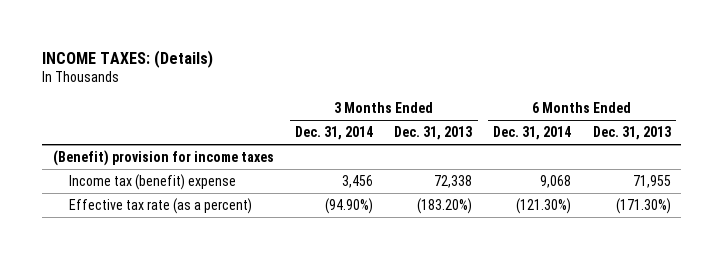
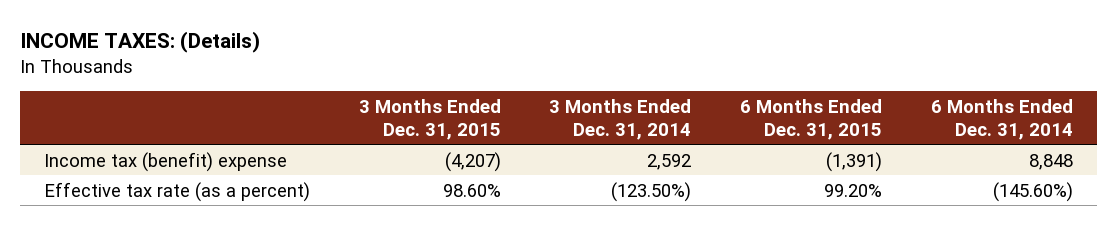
[394,126,473,141] Dec. 31, 2013 -> none
[592,126,671,141] Dec. 31, 2013 -> none
none -> [358,99,501,140] 3 Months Ended Dec. 31, 2015
none -> [739,99,882,140] 6 Months Ended Dec. 31, 2015
[52,149,274,166] (Benefit) provision for income taxes -> none
[341,174,373,188] 3,456 -> [647,153,692,170] 2,592
[540,174,572,188] 9,068 -> [1028,153,1073,170] 8,848
[324,197,373,214] (94.90%) -> [611,181,692,202] (123.50%)
[516,197,572,214] (121.30%) -> [992,181,1073,202] (145.60%)

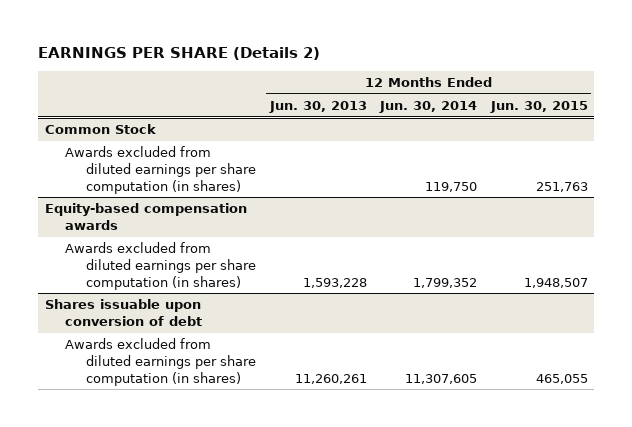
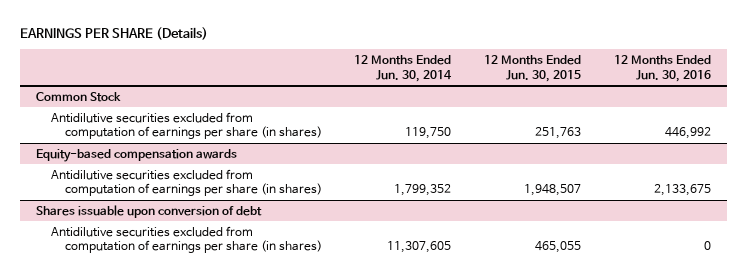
[37,47,320,61] EARNINGS PER SHARE (Details 2) -> [20,26,209,40] EARNINGS PER SHARE (Details)
[268,101,367,114] Jun. 30, 2013 -> none
none -> [614,55,712,82] 12 Months Ended Jun. 30, 2016
[65,146,257,194] Awards excluded from diluted earnings per share computation (in shares) -> [50,111,322,140] Antidilutive securities excluded from computation of earnings per share (in shares)
[65,242,257,290] Awards excluded from diluted earnings per share computation (in shares) -> [50,168,322,197] Antidilutive securities excluded from computation of earnings per share (in shares)
[65,338,257,386] Awards excluded from diluted earnings per share computation (in shares) -> [50,225,322,254] Antidilutive securities excluded from computation of earnings per share (in shares)

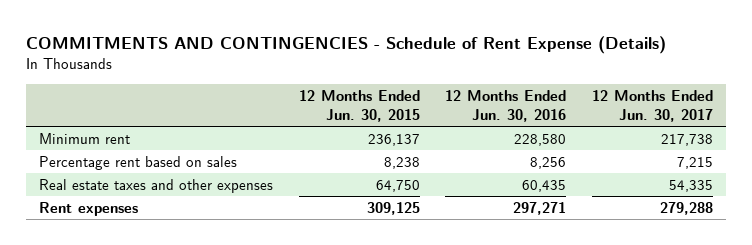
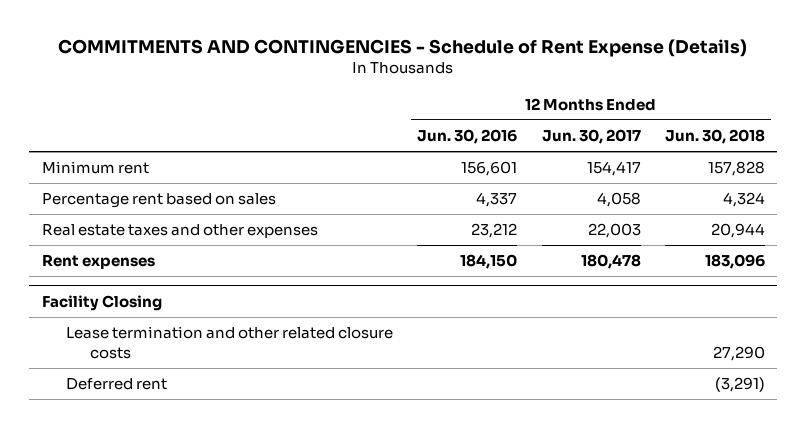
[298,90,420,122] 12 Months Ended Jun. 30, 2015 -> none
none -> [665,128,766,144] Jun. 30, 2018
[514,133,567,146] 228,580 -> [461,161,518,177] 156,601
[661,133,714,146] 217,738 -> [586,161,641,177] 154,417
[530,156,567,169] 8,256 -> [476,192,518,208] 4,337
[677,156,714,169] 7,215 -> [596,192,641,208] 4,058
[522,179,567,192] 60,435 -> [471,223,518,239] 23,212
[669,179,714,192] 54,335 -> [587,223,641,239] 22,003
[513,201,567,215] 297,271 -> [460,254,518,270] 184,150
[660,201,714,215] 279,288 -> [580,254,641,270] 180,478
none -> [41,294,162,311] Facility Closing
none -> [65,326,393,359] Lease termination and other related closure costs
none -> [65,378,167,391] Deferred rent

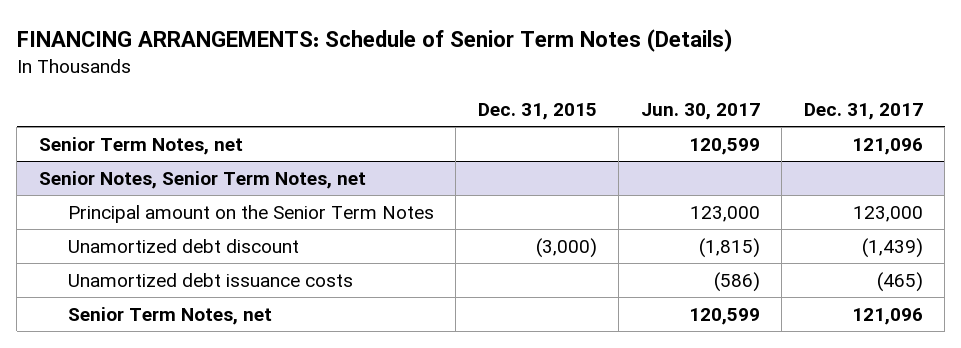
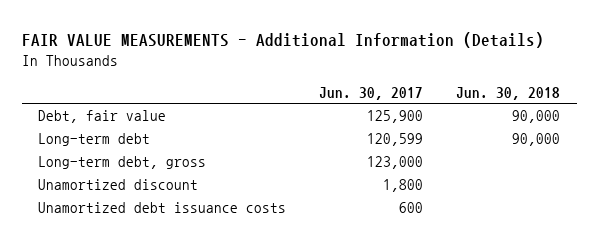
[16,28,733,52] FINANCING ARRANGEMENTS: Schedule of Senior Term Notes (Details) -> [21,32,544,49] FAIR VALUE MEASUREMENTS - Additional Information (Details)
[477,102,597,120] Dec. 31, 2015 -> none
[803,102,923,120] Dec. 31, 2017 -> none
none -> [456,86,561,100] Jun. 30, 2018
[38,170,366,189] Senior Notes, Senior Term Notes, net -> none
[67,306,272,325] Senior Term Notes, net -> none
none -> [38,110,167,124] Debt, fair value
[38,136,243,155] Senior Term Notes, net -> [38,133,151,147] Long-term debt
[67,204,434,223] Principal amount on the Senior Term Notes -> [38,156,207,170] Long-term debt, gross
[67,238,299,253] Unamortized debt discount -> [38,179,199,191] Unamortized discount
[698,237,760,258] (1,815) -> [383,179,424,193] 1,800
[713,271,760,292] (586) -> [399,202,424,214] 600

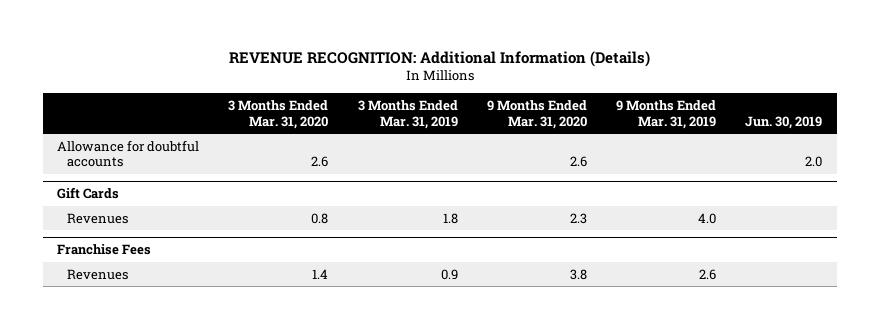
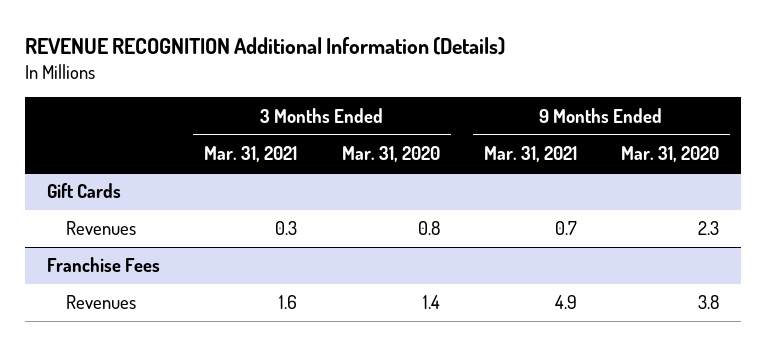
[228,50,650,67] REVENUE RECOGNITION: Additional Information (Details) -> [25,36,506,55] REVENUE RECOGNITION Additional Information (Details)
[357,100,458,129] 3 Months Ended Mar. 31, 2019 -> none
[616,100,717,129] 9 Months Ended Mar. 31, 2019 -> none
[745,115,823,129] Jun. 30, 2019 -> none
none -> [204,146,298,163] Mar. 31, 2021
none -> [483,146,577,163] Mar. 31, 2021
[57,139,200,168] Allowance for doubtful accounts -> none

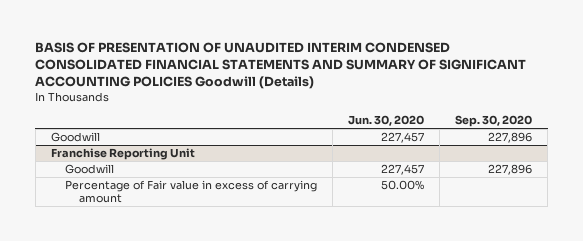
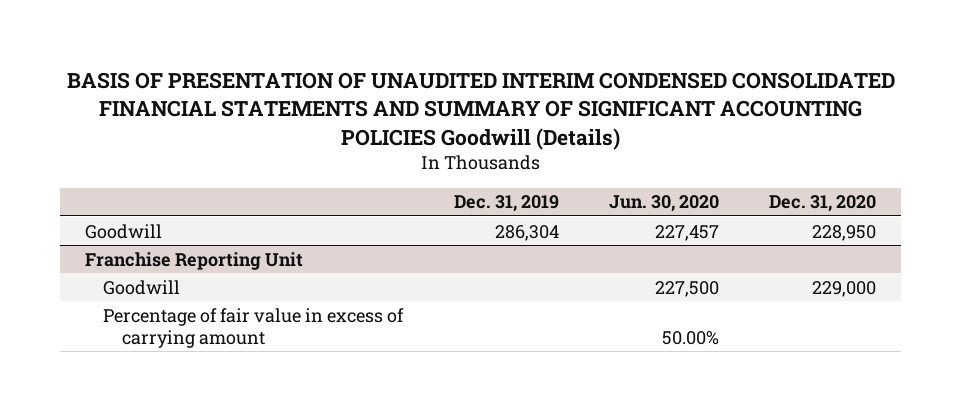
[455,115,533,128] Sep. 30, 2020 -> none
none -> [453,195,559,213] Dec. 31, 2019
none -> [769,195,877,213] Dec. 31, 2020
[381,164,425,176] 227,457 -> [654,280,719,297] 227,500
[64,180,317,204] Percentage of Fair value in excess of carrying amount -> [103,307,405,348] Percentage of fair value in excess of carrying amount

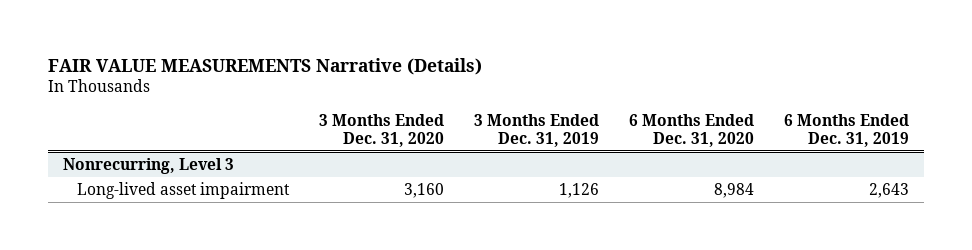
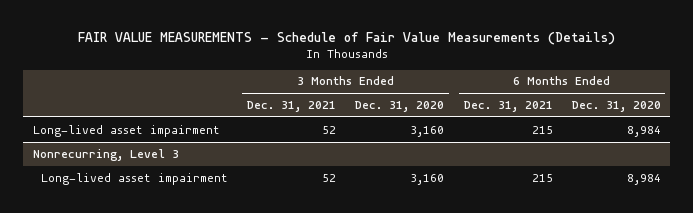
[48,57,483,75] FAIR VALUE MEASUREMENTS Narrative (Details) -> [77,31,615,45] FAIR VALUE MEASUREMENTS - Schedule of Fair Value Measurements (Details)
[474,113,600,147] 3 Months Ended Dec. 31, 2019 -> none
[784,113,910,147] 6 Months Ended Dec. 31, 2019 -> none
none -> [247,100,337,112] Dec. 31, 2021
none -> [463,100,553,112] Dec. 31, 2021
none -> [32,124,220,137] Long-lived asset impairment

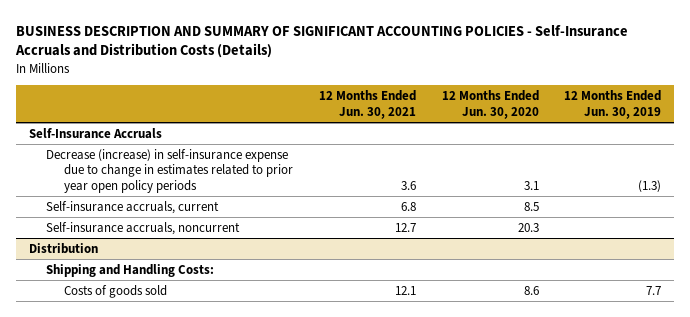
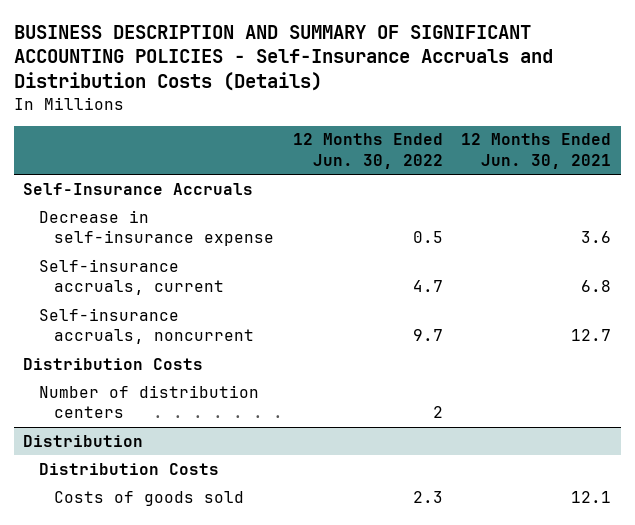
[441,90,539,119] 12 Months Ended Jun. 30, 2020 -> none
[564,90,662,119] 12 Months Ended Jun. 30, 2019 -> none
none -> [292,133,443,170] 12 Months Ended Jun. 30, 2022
[46,148,293,193] Decrease (increase) in self-insurance expense due to change in estimates related to prior year open policy periods -> [38,209,275,247] Decrease in self-insurance expense
none -> [23,357,204,370] Distribution Costs
none -> [38,384,259,419] Number of distribution centers
[46,263,215,277] Shipping and Handling Costs: -> [38,462,219,475] Distribution Costs

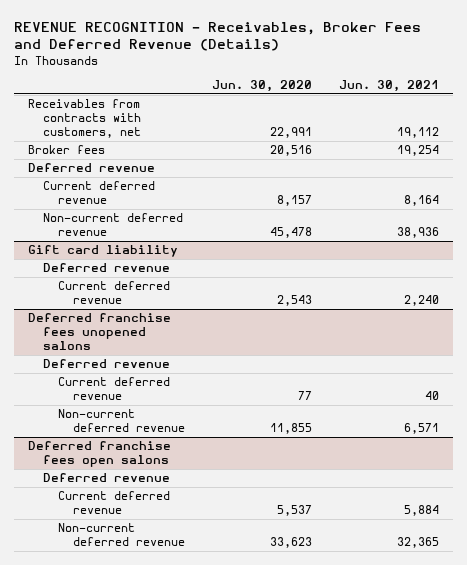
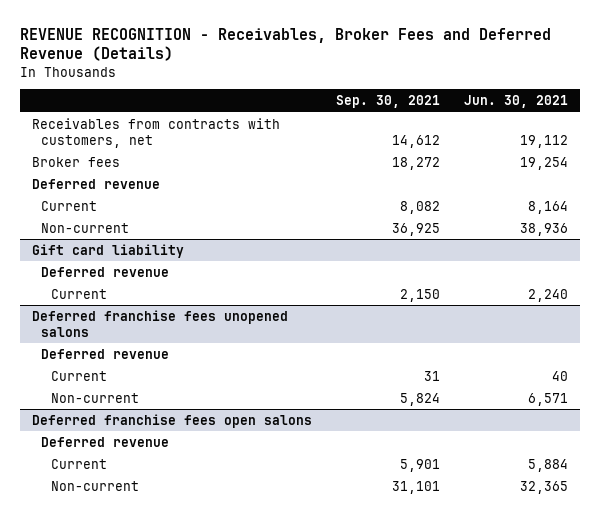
[212,80,313,93] Jun. 30, 2020 -> none
none -> [336,95,441,109] Sep. 30, 2021
[42,181,155,205] Current deferred revenue -> [41,200,98,211] Current
[42,213,183,237] Non-current deferred revenue -> [41,222,130,233] Non-current
[58,281,171,305] Current deferred revenue -> [50,288,107,299] Current
[58,377,171,401] Current deferred revenue -> [50,370,107,381] Current
[58,409,186,433] Non-current deferred revenue -> [50,392,139,403] Non-current
[58,491,171,515] Current deferred revenue -> [50,458,107,469] Current
[58,523,186,547] Non-current deferred revenue -> [50,480,139,491] Non-current

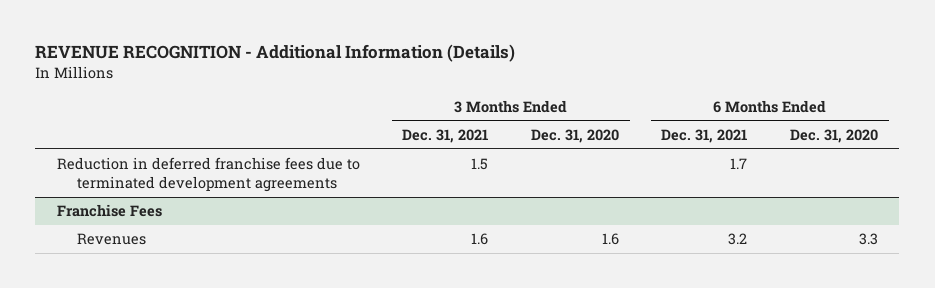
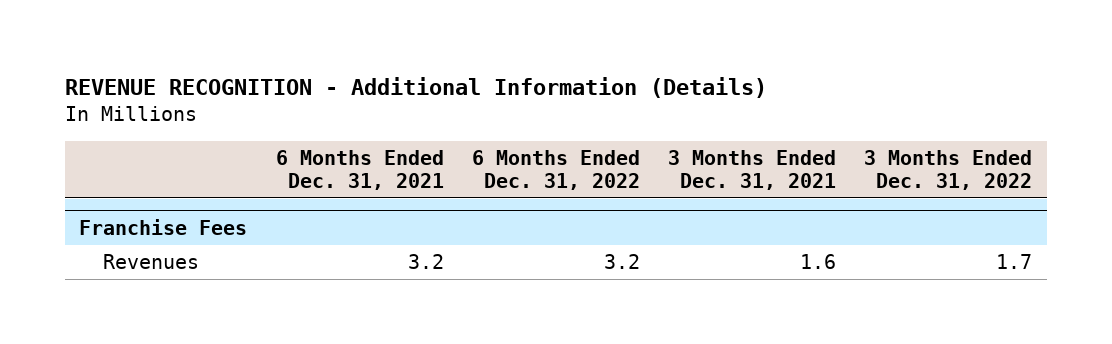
[530,128,619,143] Dec. 31, 2020 -> none
[790,128,879,143] Dec. 31, 2020 -> none
none -> [471,149,640,190] 6 Months Ended Dec. 31, 2022
none -> [864,149,1033,190] 3 Months Ended Dec. 31, 2022
[56,157,360,193] Reduction in deferred franchise fees due to terminated development agreements -> none

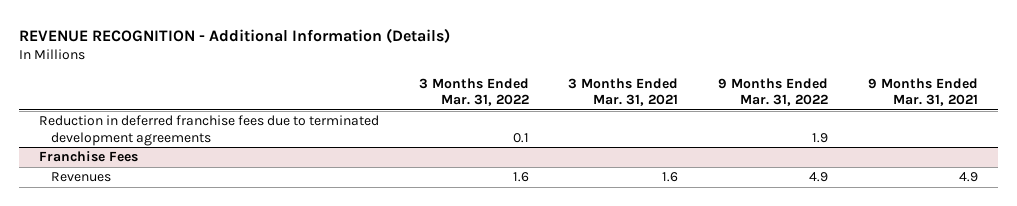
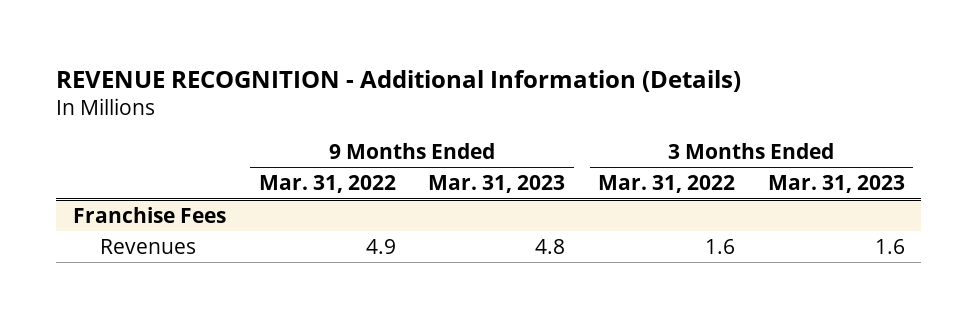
[568,77,679,107] 3 Months Ended Mar. 31, 2021 -> none
[867,77,978,107] 9 Months Ended Mar. 31, 2021 -> none
none -> [428,175,566,194] Mar. 31, 2023
none -> [767,175,905,194] Mar. 31, 2023
[38,115,379,146] Reduction in deferred franchise fees due to terminated development agreements -> none

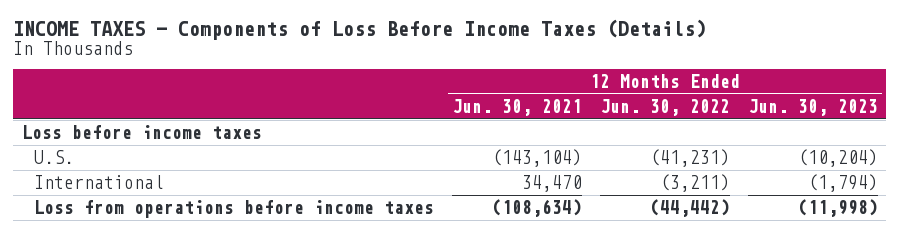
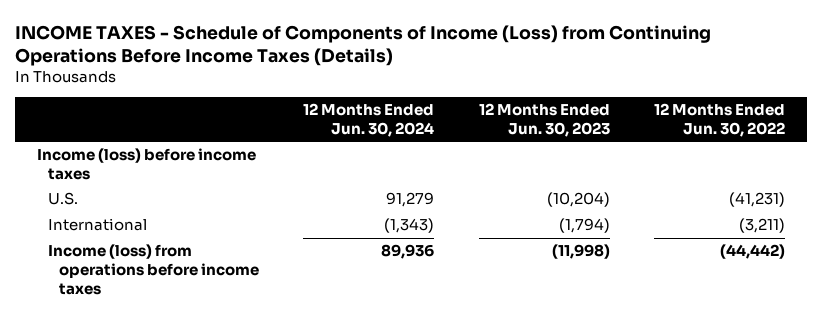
[13,18,707,40] INCOME TAXES - Components of Loss Before Income Taxes (Details) -> [15,24,712,66] INCOME TAXES - Schedule of Components of Income (Loss) from Continuing Operations Before Income Taxes (Details)
[452,98,583,116] Jun. 30, 2021 -> none
none -> [303,103,435,138] 12 Months Ended Jun. 30, 2024
[22,124,263,139] Loss before income taxes -> [37,148,257,181] Income (loss) before income taxes
[34,199,435,218] Loss from operations before income taxes -> [48,244,260,295] Income (loss) from operations before income taxes

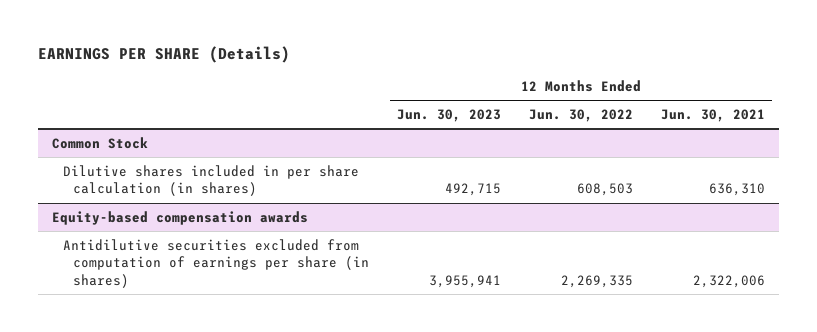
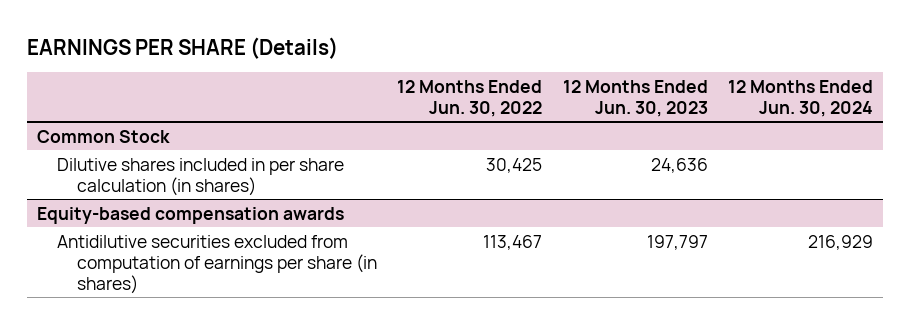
[661,109,766,123] Jun. 30, 2021 -> none
none -> [727,79,873,117] 12 Months Ended Jun. 30, 2024
[445,183,502,197] 492,715 -> [650,157,708,173] 24,636
[577,183,634,197] 608,503 -> [486,157,543,173] 30,425
[429,275,502,289] 3,955,941 -> [646,234,708,250] 197,797
[561,275,634,289] 2,269,335 -> [483,234,543,250] 113,467

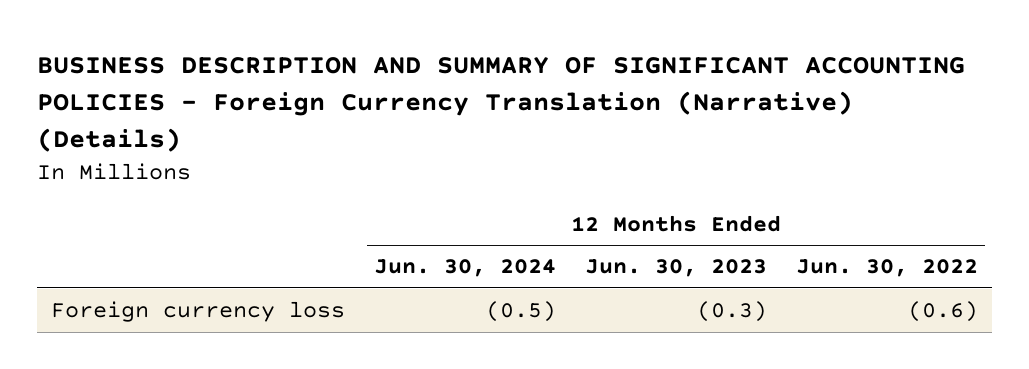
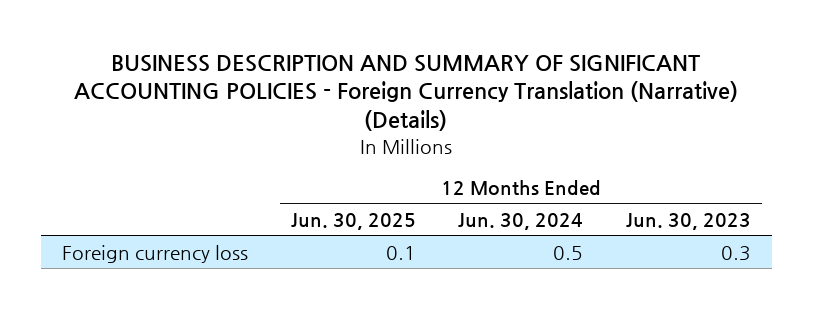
[795,259,978,278] Jun. 30, 2022 -> none
none -> [290,212,416,230] Jun. 30, 2025
[485,301,556,323] (0.5) -> [553,245,584,260] 0.5
[696,301,767,323] (0.3) -> [720,245,751,261] 0.3

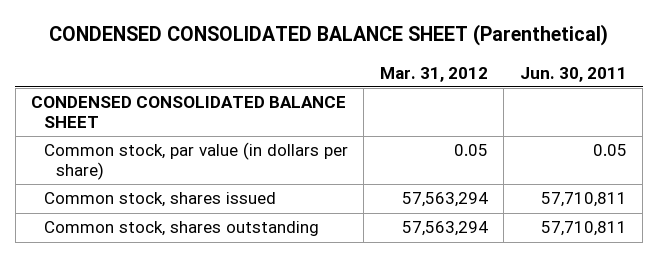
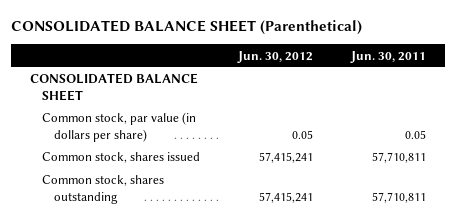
[48,24,608,47] CONDENSED CONSOLIDATED BALANCE SHEET (Parenthetical) -> [11,20,363,36] CONSOLIDATED BALANCE SHEET (Parenthetical)
[379,66,488,82] Mar. 31, 2012 -> none
none -> [237,50,314,63] Jun. 30, 2012
[31,96,347,128] CONDENSED CONSOLIDATED BALANCE SHEET -> [30,73,199,101] CONSOLIDATED BALANCE SHEET

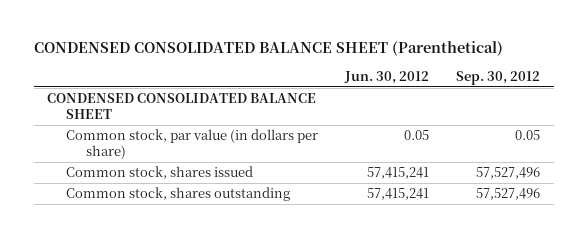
[11,20,363,36] CONSOLIDATED BALANCE SHEET (Parenthetical) -> [33,41,503,57] CONDENSED CONSOLIDATED BALANCE SHEET (Parenthetical)
[350,50,427,63] Jun. 30, 2011 -> none
none -> [456,71,541,86] Sep. 30, 2012
[30,73,199,101] CONSOLIDATED BALANCE SHEET -> [46,93,316,120] CONDENSED CONSOLIDATED BALANCE SHEET

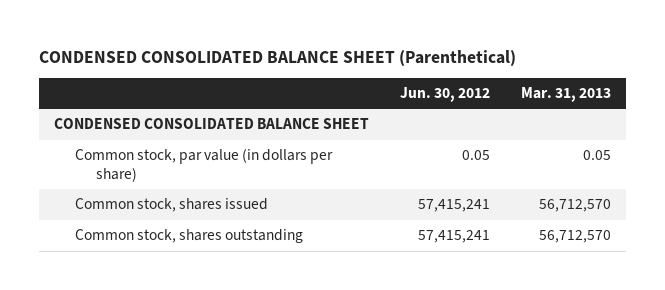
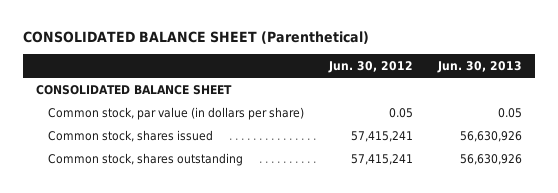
[38,49,516,66] CONDENSED CONSOLIDATED BALANCE SHEET (Parenthetical) -> [23,31,370,45] CONSOLIDATED BALANCE SHEET (Parenthetical)
[520,87,611,103] Mar. 31, 2013 -> none
none -> [437,61,523,74] Jun. 30, 2013
[54,118,370,130] CONDENSED CONSOLIDATED BALANCE SHEET -> [35,84,232,95] CONSOLIDATED BALANCE SHEET

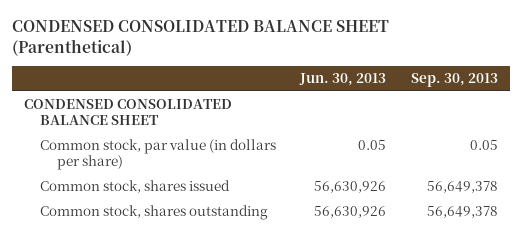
[23,31,370,45] CONSOLIDATED BALANCE SHEET (Parenthetical) -> [11,20,389,57] CONDENSED CONSOLIDATED BALANCE SHEET (Parenthetical)
[327,61,413,74] Jun. 30, 2012 -> none
none -> [410,73,498,88] Sep. 30, 2013
[35,84,232,95] CONSOLIDATED BALANCE SHEET -> [23,99,232,126] CONDENSED CONSOLIDATED BALANCE SHEET

